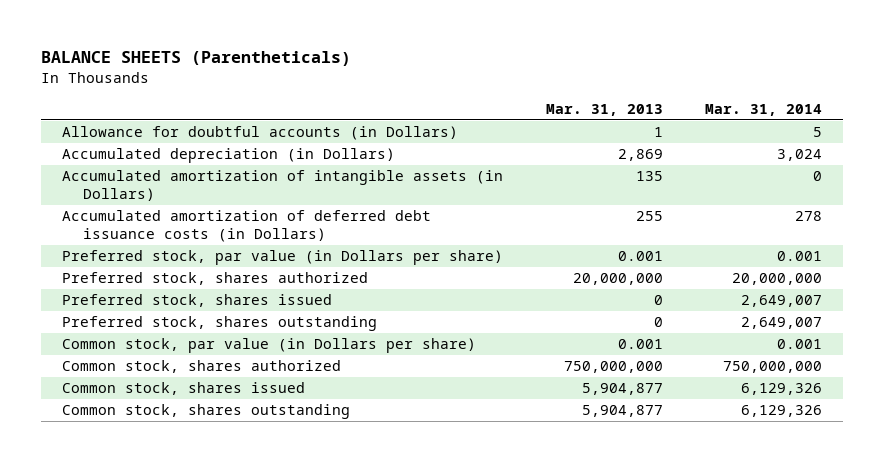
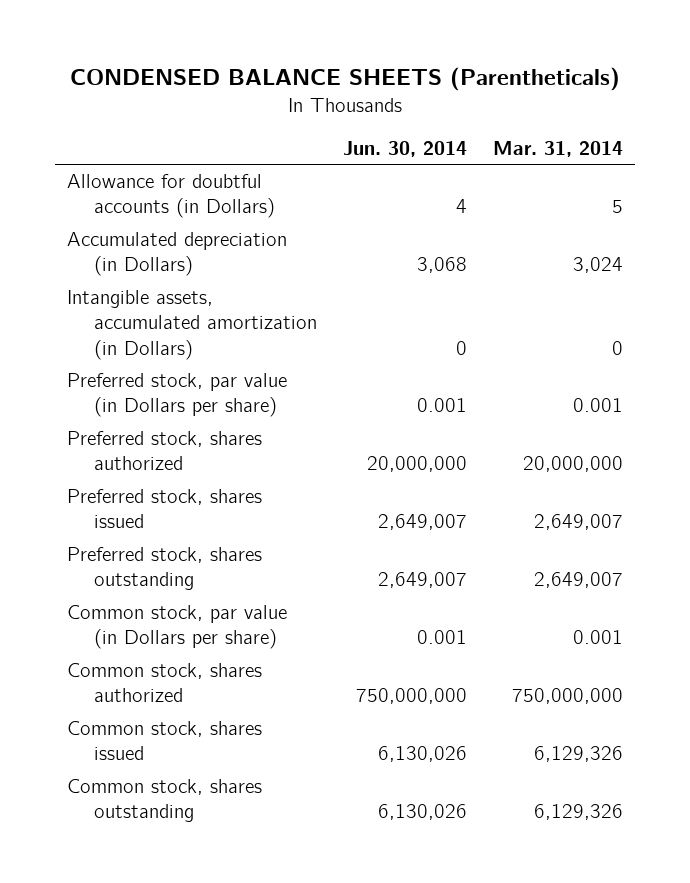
[40,51,351,67] BALANCE SHEETS (Parentheticals) -> [70,67,621,92] CONDENSED BALANCE SHEETS (Parentheticals)
[545,103,663,116] Mar. 31, 2013 -> none
none -> [342,140,467,157] Jun. 30, 2014
[62,210,432,243] Accumulated amortization of deferred debt issuance costs (in Dollars) -> none
[62,170,504,202] Accumulated amortization of intangible assets (in Dollars) -> [67,290,318,360] Intangible assets, accumulated amortization (in Dollars)

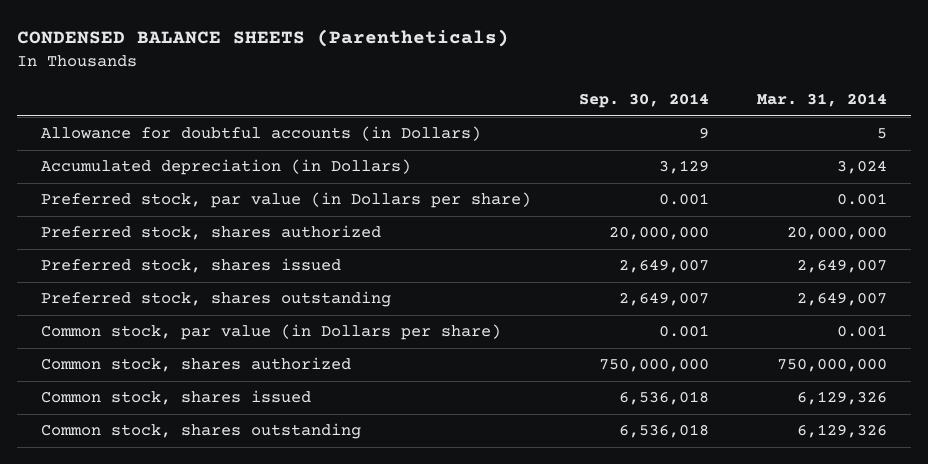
[342,140,467,157] Jun. 30, 2014 -> none
none -> [579,92,710,108] Sep. 30, 2014
[67,290,318,360] Intangible assets, accumulated amortization (in Dollars) -> none

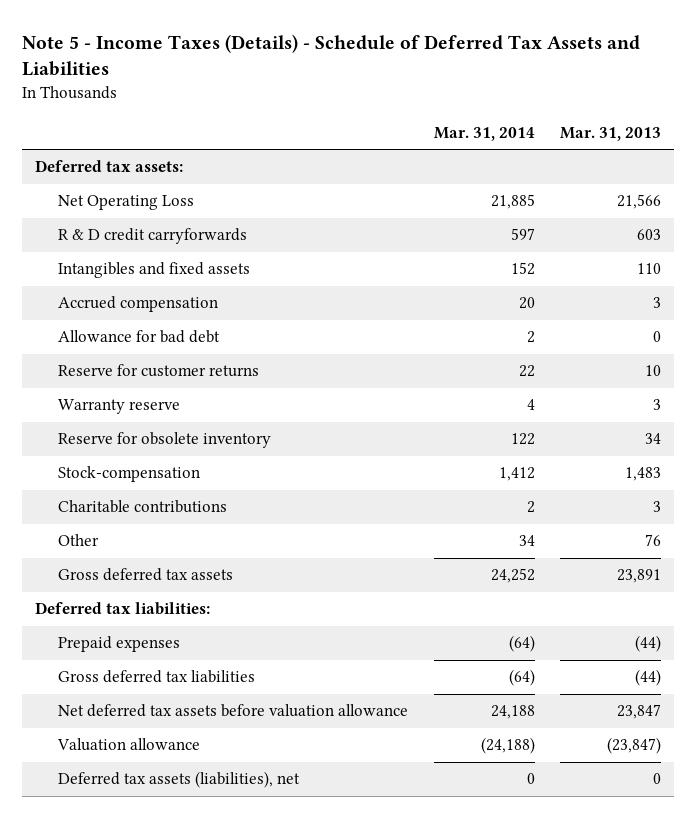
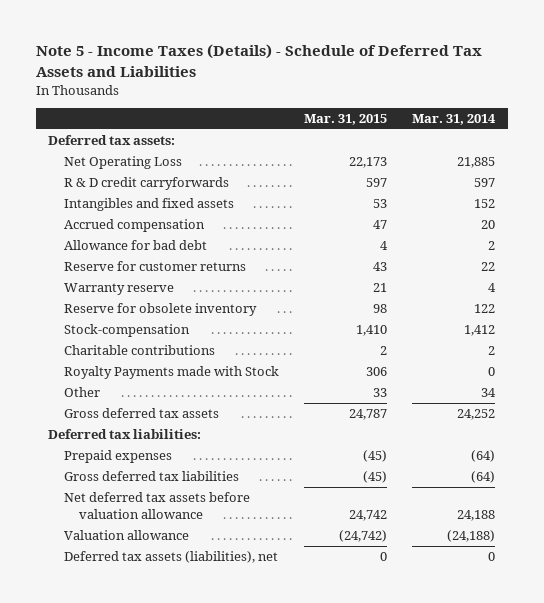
[560,126,662,141] Mar. 31, 2013 -> none
none -> [304,114,388,126] Mar. 31, 2015
none -> [63,366,279,380] Royalty Payments made with Stock

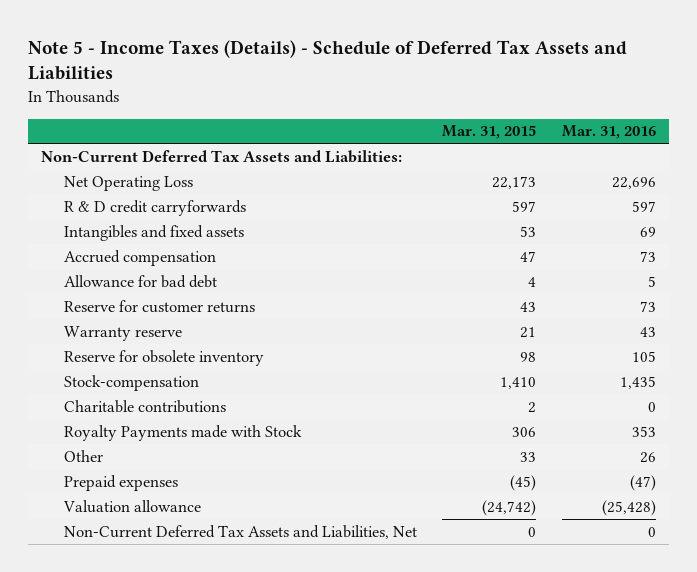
[412,114,497,126] Mar. 31, 2014 -> none
none -> [562,125,657,140] Mar. 31, 2016
[48,135,176,146] Deferred tax assets: -> none
none -> [40,149,402,163] Non-Current Deferred Tax Assets and Liabilities:
[63,408,219,419] Gross deferred tax assets -> none
[48,429,202,440] Deferred tax liabilities: -> none
[63,471,239,482] Gross deferred tax liabilities -> none
[63,492,250,519] Net deferred tax assets before valuation allowance -> none
[63,551,278,564] Deferred tax assets (liabilities), net -> [63,524,417,539] Non-Current Deferred Tax Assets and Liabilities, Net

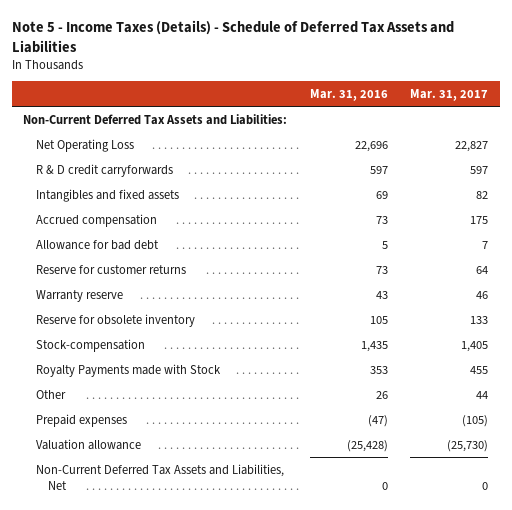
[442,125,537,140] Mar. 31, 2015 -> none
none -> [410,88,489,101] Mar. 31, 2017
[63,399,226,413] Charitable contributions -> none

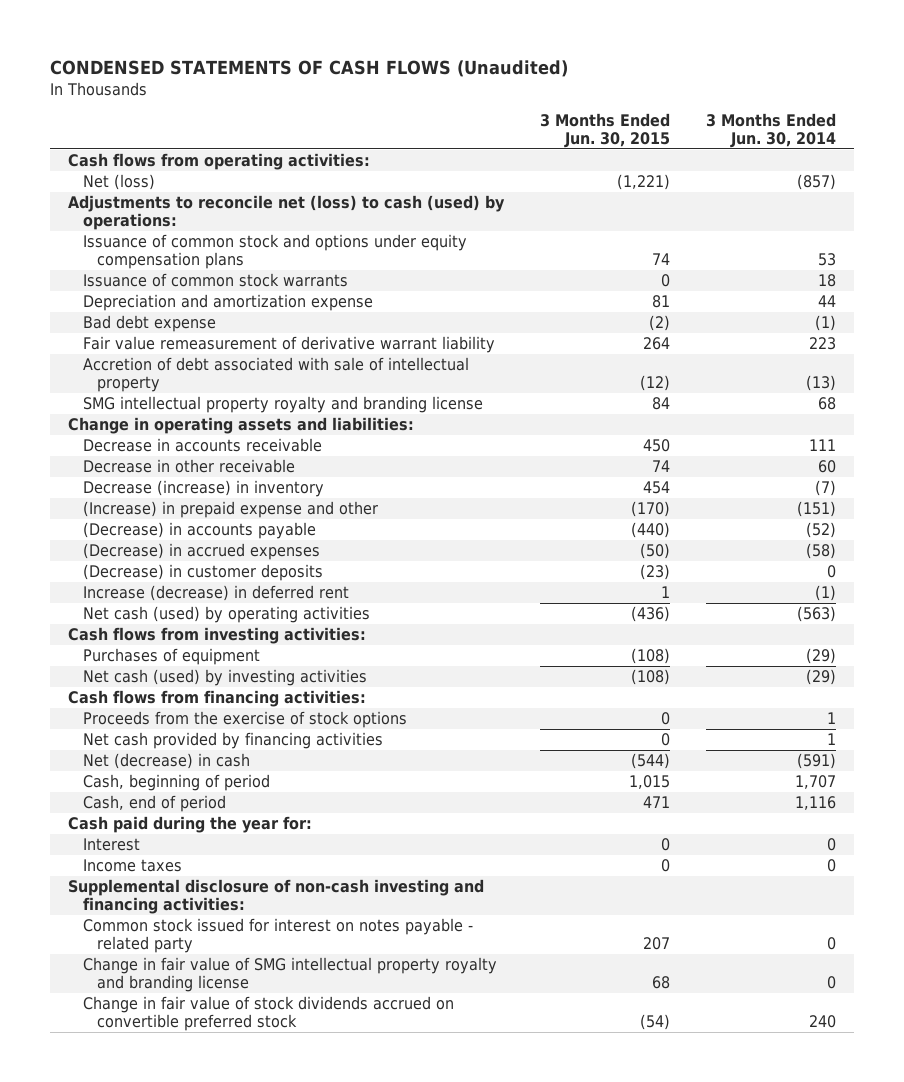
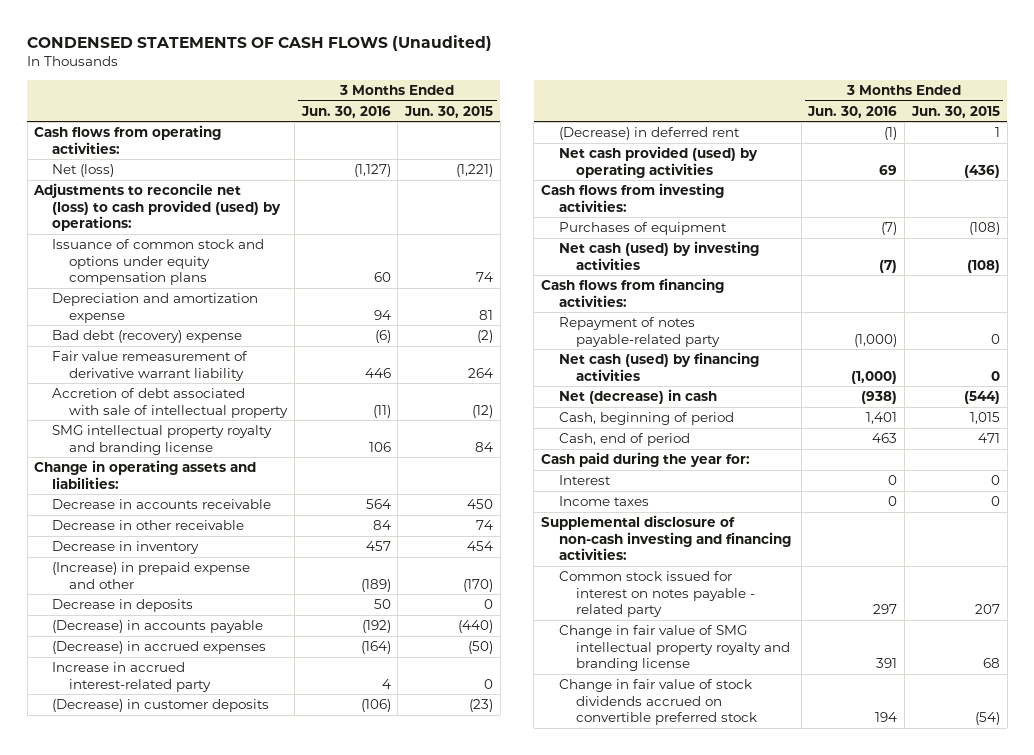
[706,113,837,148] 3 Months Ended Jun. 30, 2014 -> none
none -> [300,105,391,118] Jun. 30, 2016
[68,195,506,230] Adjustments to reconcile net (loss) to cash (used) by operations: -> [33,183,281,232] Adjustments to reconcile net (loss) to cash provided (used) by operations:
[82,273,348,288] Issuance of common stock warrants -> none
[82,315,216,333] Bad debt expense -> [51,330,242,344] Bad debt (recovery) expense
[82,480,324,498] Decrease (increase) in inventory -> [51,541,199,555] Decrease in inventory
none -> [51,599,193,613] Decrease in deposits
none -> [51,662,212,692] Increase in accrued interest-related party
[82,585,349,602] Increase (decrease) in deferred rent -> [558,127,740,141] (Decrease) in deferred rent
[82,606,370,624] Net cash (used) by operating activities -> [558,146,758,178] Net cash provided (used) by operating activities
[82,711,407,729] Proceeds from the exercise of stock options -> [558,317,720,347] Repayment of notes payable-related party
[82,732,383,750] Net cash provided by financing activities -> [558,352,759,381] Net cash (used) by financing activities

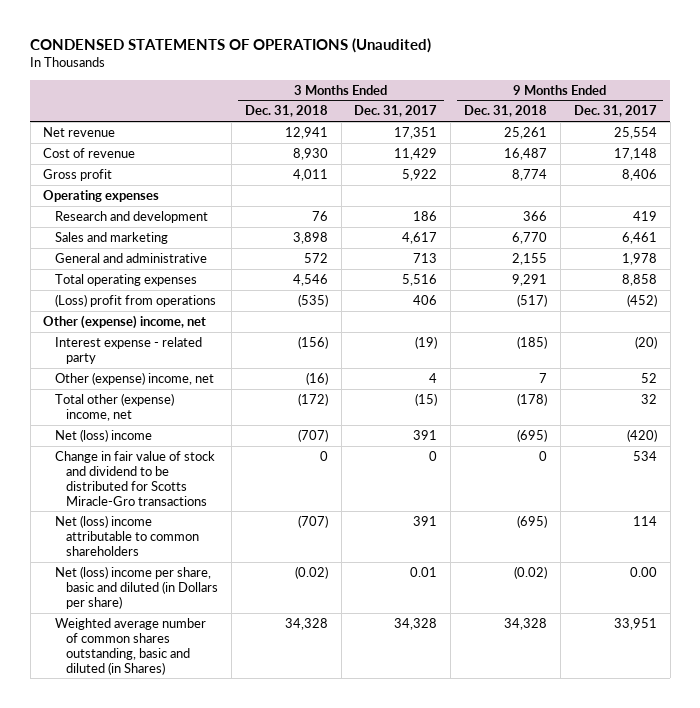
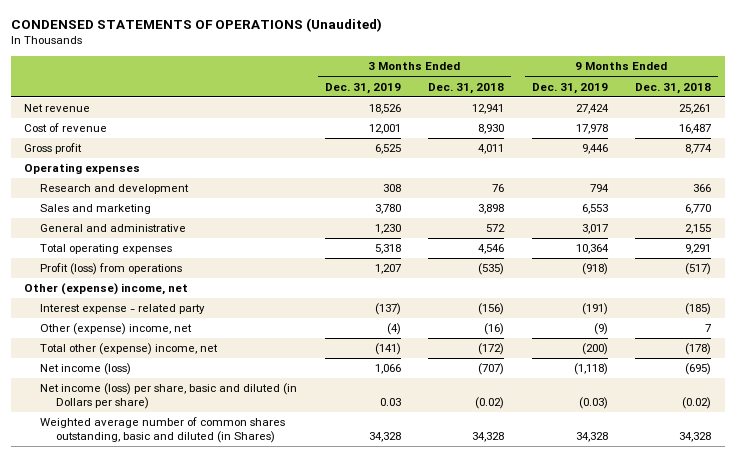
[354,105,438,118] Dec. 31, 2017 -> none
[573,105,657,118] Dec. 31, 2017 -> none
none -> [324,82,401,94] Dec. 31, 2019
none -> [531,82,608,94] Dec. 31, 2019
[54,293,216,307] (Loss) profit from operations -> [40,263,183,276] Profit (loss) from operations
[54,450,215,506] Change in fair value of stock and dividend to be distributed for Scotts Miracle-Gro transactions -> none
[54,514,200,556] Net (loss) income attributable to common shareholders -> none
[54,428,152,442] Net (loss) income -> [40,363,132,376] Net income (loss)
[54,565,219,609] Net (loss) income per share, basic and diluted (in Dollars per share) -> [40,383,298,410] Net income (loss) per share, basic and diluted (in Dollars per share)

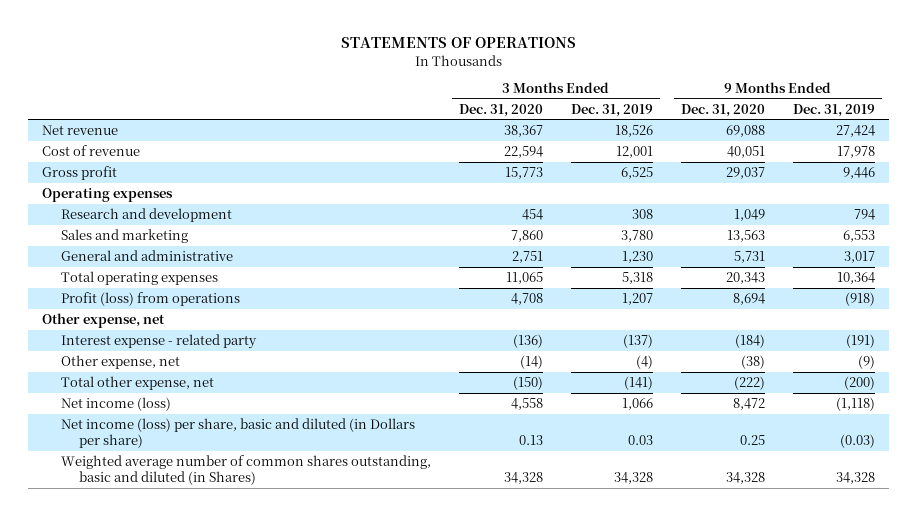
[10,17,382,32] CONDENSED STATEMENTS OF OPERATIONS (Unaudited) -> [340,37,576,49] STATEMENTS OF OPERATIONS
[428,82,505,94] Dec. 31, 2018 -> none
[634,82,711,94] Dec. 31, 2018 -> none
none -> [458,103,543,117] Dec. 31, 2020
none -> [681,103,766,117] Dec. 31, 2020
[24,283,189,296] Other (expense) income, net -> [42,312,166,328] Other expense, net
[40,323,193,336] Other (expense) income, net -> [60,354,180,369] Other expense, net
[40,343,219,356] Total other (expense) income, net -> [60,375,214,390] Total other expense, net

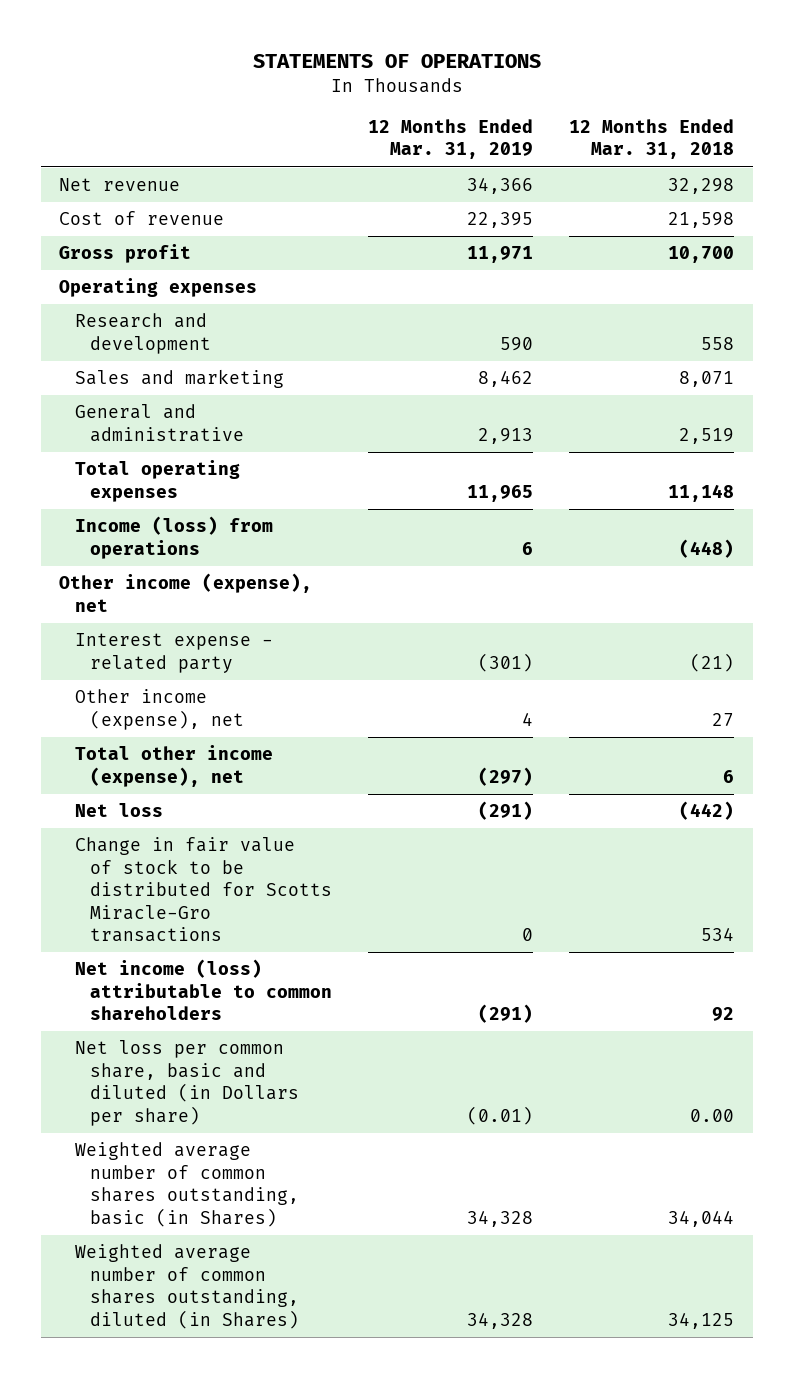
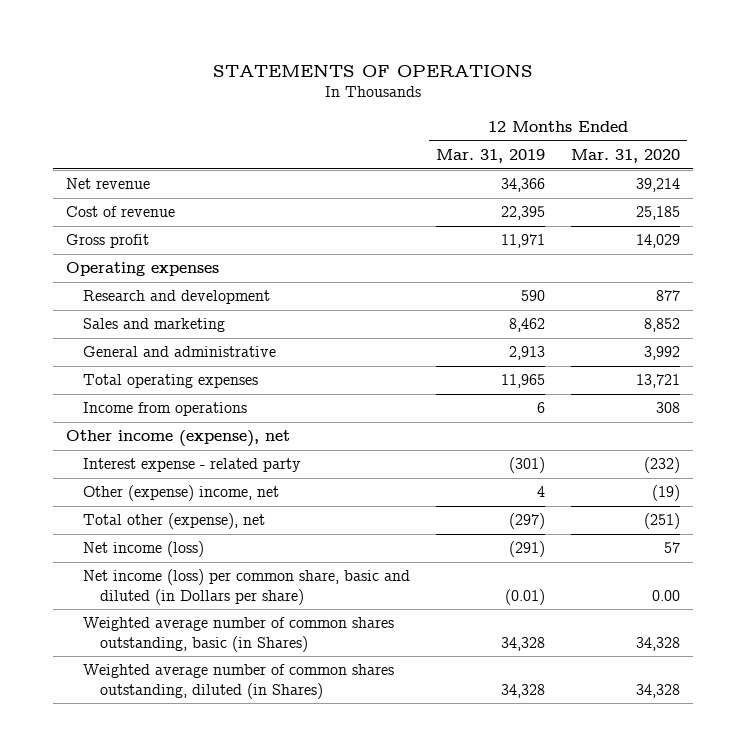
[569,119,735,160] 12 Months Ended Mar. 31, 2018 -> none
none -> [571,149,681,164] Mar. 31, 2020
[74,516,273,559] Income (loss) from operations -> [82,402,247,417] Income from operations
[74,837,332,943] Change in fair value of stock to be distributed for Scotts Miracle-Gro transactions -> none
[74,959,332,1021] Net income (loss) attributable to common shareholders -> none
[74,689,244,730] Other income (expense), net -> [82,485,279,502] Other (expense) income, net
[74,745,273,787] Total other income (expense), net -> [82,513,265,530] Total other (expense), net
[74,803,163,818] Net loss -> [82,541,204,558] Net income (loss)
[74,1040,299,1126] Net loss per common share, basic and diluted (in Dollars per share) -> [82,569,410,605] Net income (loss) per common share, basic and diluted (in Dollars per share)

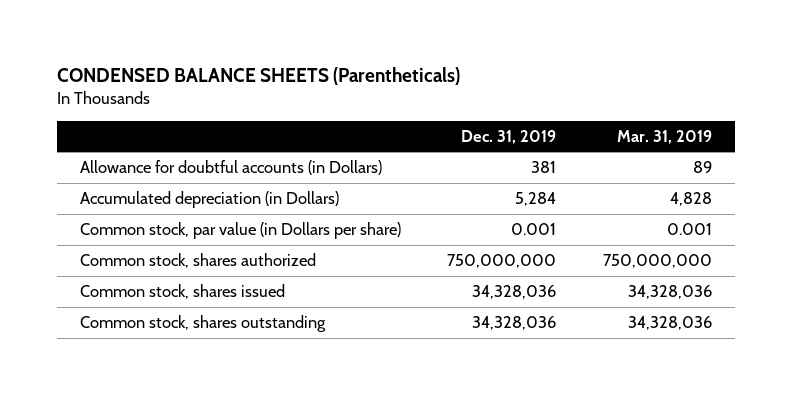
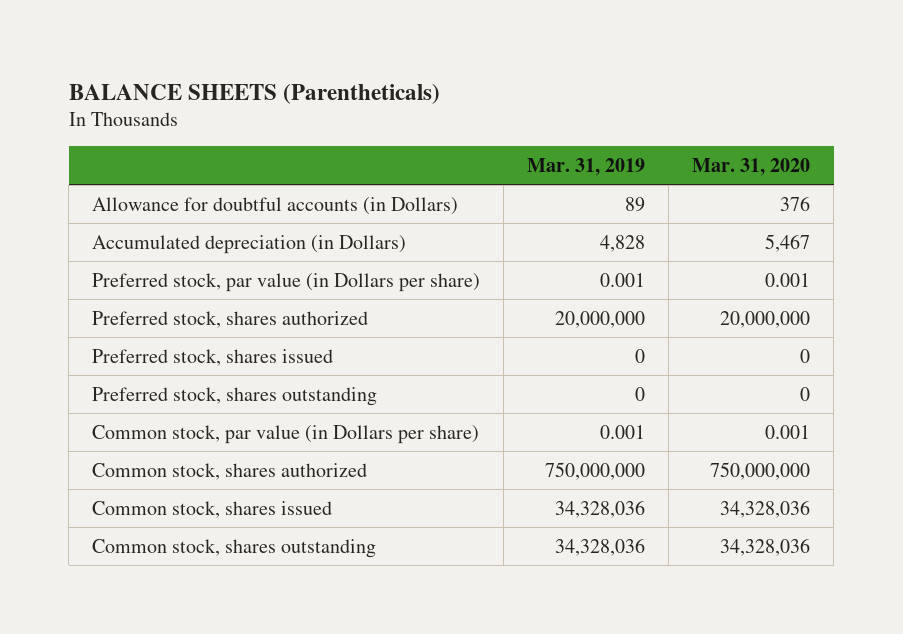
[57,67,461,86] CONDENSED BALANCE SHEETS (Parentheticals) -> [68,83,440,104] BALANCE SHEETS (Parentheticals)
[461,129,557,144] Dec. 31, 2019 -> none
none -> [692,157,811,176] Mar. 31, 2020
none -> [92,272,481,292] Preferred stock, par value (in Dollars per share)
none -> [92,310,369,328] Preferred stock, shares authorized
none -> [92,348,334,366] Preferred stock, shares issued
none -> [92,386,378,406] Preferred stock, shares outstanding

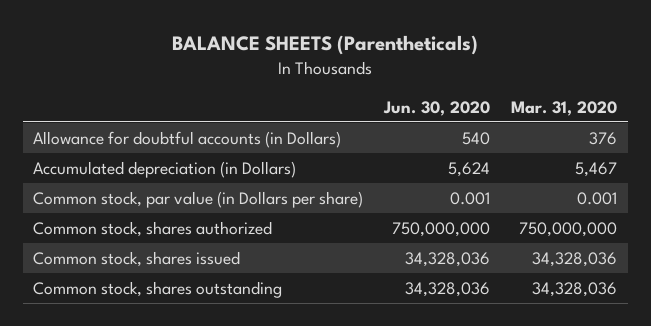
[527,157,646,176] Mar. 31, 2019 -> none
none -> [383,100,491,116] Jun. 30, 2020
[92,272,481,292] Preferred stock, par value (in Dollars per share) -> none
[92,310,369,328] Preferred stock, shares authorized -> none
[92,348,334,366] Preferred stock, shares issued -> none
[92,386,378,406] Preferred stock, shares outstanding -> none

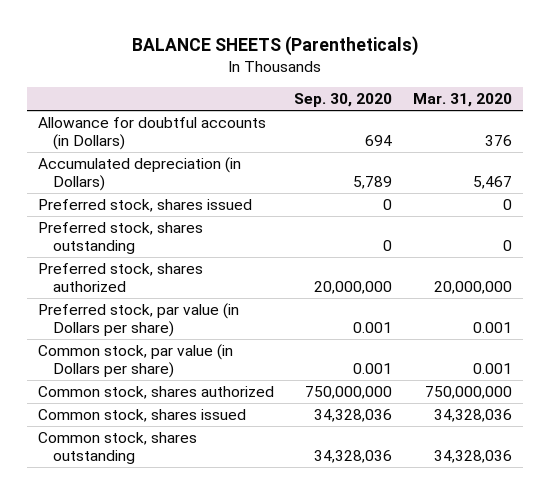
[383,100,491,116] Jun. 30, 2020 -> none
none -> [294,92,393,107] Sep. 30, 2020
none -> [37,199,252,213] Preferred stock, shares issued
none -> [37,222,203,254] Preferred stock, shares outstanding
none -> [37,263,203,292] Preferred stock, shares authorized
none -> [37,303,239,337] Preferred stock, par value (in Dollars per share)

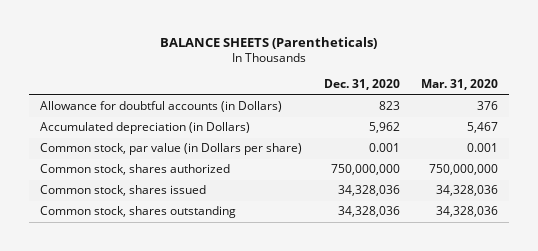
[294,92,393,107] Sep. 30, 2020 -> none
none -> [323,79,400,91] Dec. 31, 2020
[37,199,252,213] Preferred stock, shares issued -> none
[37,222,203,254] Preferred stock, shares outstanding -> none
[37,263,203,292] Preferred stock, shares authorized -> none
[37,303,239,337] Preferred stock, par value (in Dollars per share) -> none

